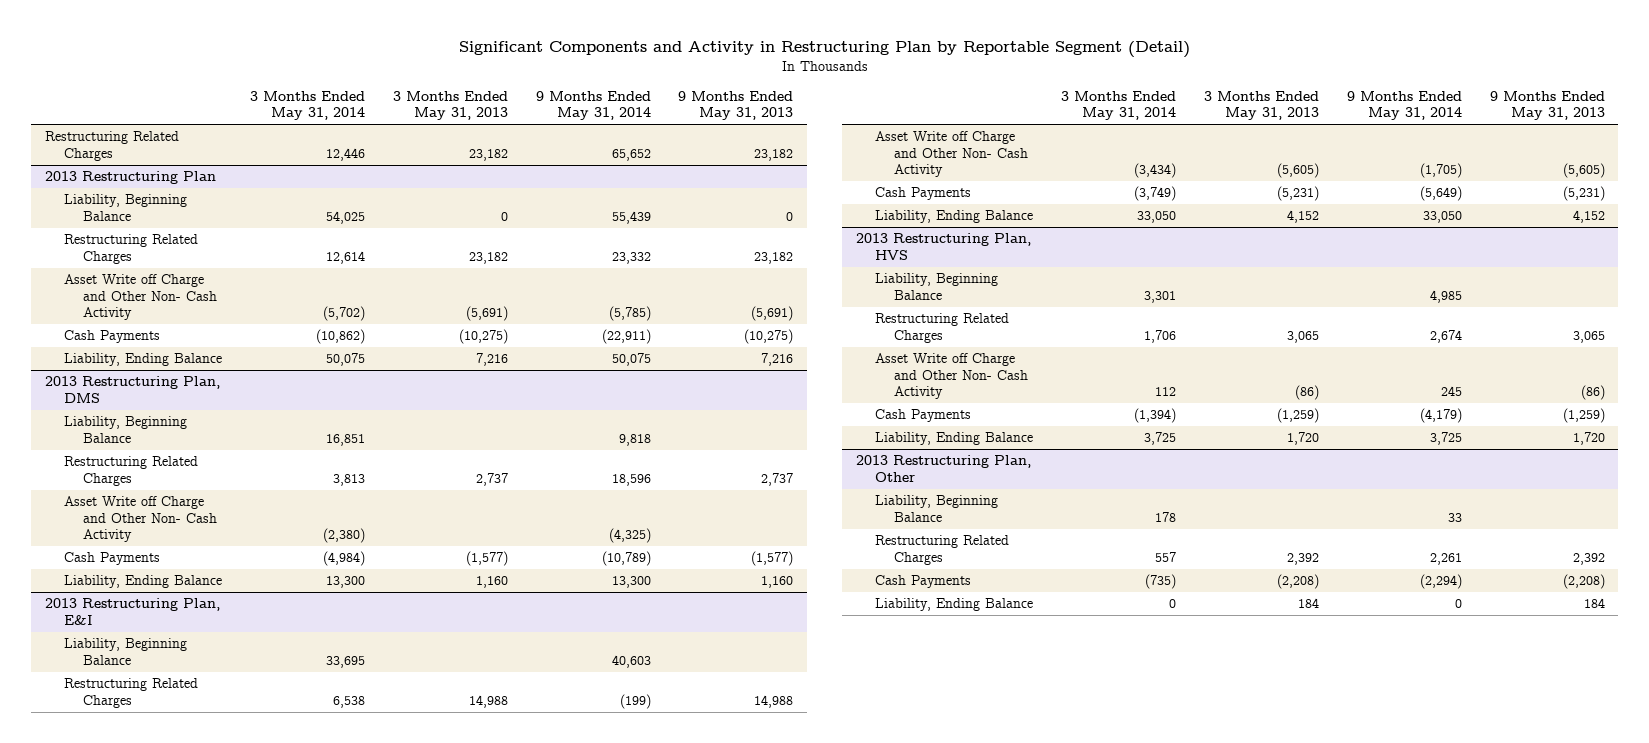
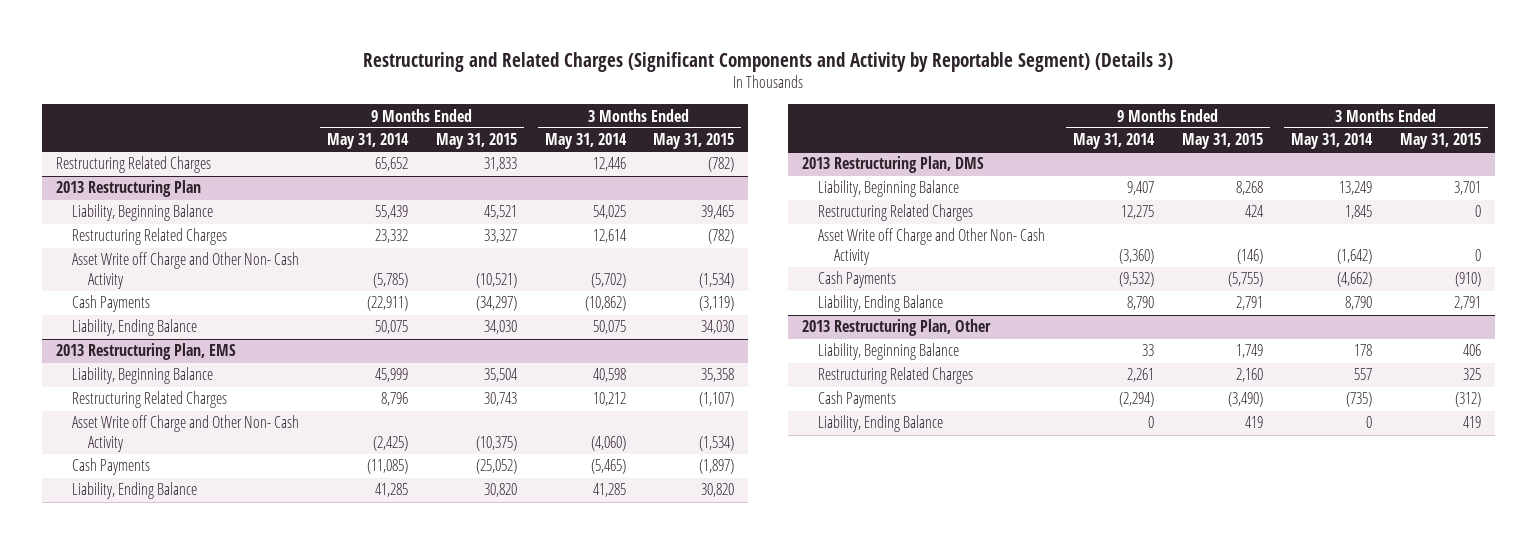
[458,41,1190,59] Significant Components and Activity in Restructuring Plan by Reportable Segment (Detail) -> [363,51,1174,72] Restructuring and Related Charges (Significant Components and Activity by Reportable Segment) (Details 3)
[392,91,508,121] 3 Months Ended May 31, 2013 -> none
[678,91,794,121] 9 Months Ended May 31, 2013 -> none
none -> [435,133,517,150] May 31, 2015
none -> [653,133,735,150] May 31, 2015
none -> [55,343,236,361] 2013 Restructuring Plan, EMS
none -> [71,367,213,385] Liability, Beginning Balance
none -> [71,391,227,409] Restructuring Related Charges
none -> [71,415,299,452] Asset Write off Charge and Other Non- Cash Activity
none -> [71,458,150,476] Cash Payments
none -> [71,482,197,500] Liability, Ending Balance
[44,598,220,625] 2013 Restructuring Plan, E&I -> none
[63,638,187,665] Liability, Beginning Balance -> none
[63,678,198,708] Restructuring Related Charges -> none
[875,131,1029,177] Asset Write off Charge and Other Non- Cash Activity -> none
[875,187,972,201] Cash Payments -> none
[875,210,1034,224] Liability, Ending Balance -> none
[855,233,1031,260] 2013 Restructuring Plan, HVS -> none
[875,273,999,300] Liability, Beginning Balance -> none
[875,313,1010,343] Restructuring Related Charges -> none
[875,353,1029,399] Asset Write off Charge and Other Non- Cash Activity -> none
[875,409,972,423] Cash Payments -> none
[875,432,1034,446] Liability, Ending Balance -> none
[325,433,365,446] 16,851 -> [1339,181,1373,196] 13,249
[618,433,651,446] 9,818 -> [1127,181,1155,196] 9,407
[332,473,365,486] 3,813 -> [1345,205,1373,220] 1,845
[611,473,651,486] 18,596 -> [1121,205,1155,220] 12,275
[322,527,365,543] (2,380) -> [1337,248,1373,264] (1,642)
[608,527,651,543] (4,325) -> [1119,248,1155,264] (3,360)
[322,551,365,567] (4,984) -> [1337,272,1373,288] (4,662)
[601,551,651,567] (10,789) -> [1119,272,1155,288] (9,532)
[325,576,365,589] 13,300 -> [1345,296,1373,311] 8,790
[611,576,651,589] 13,300 -> [1127,296,1155,311] 8,790

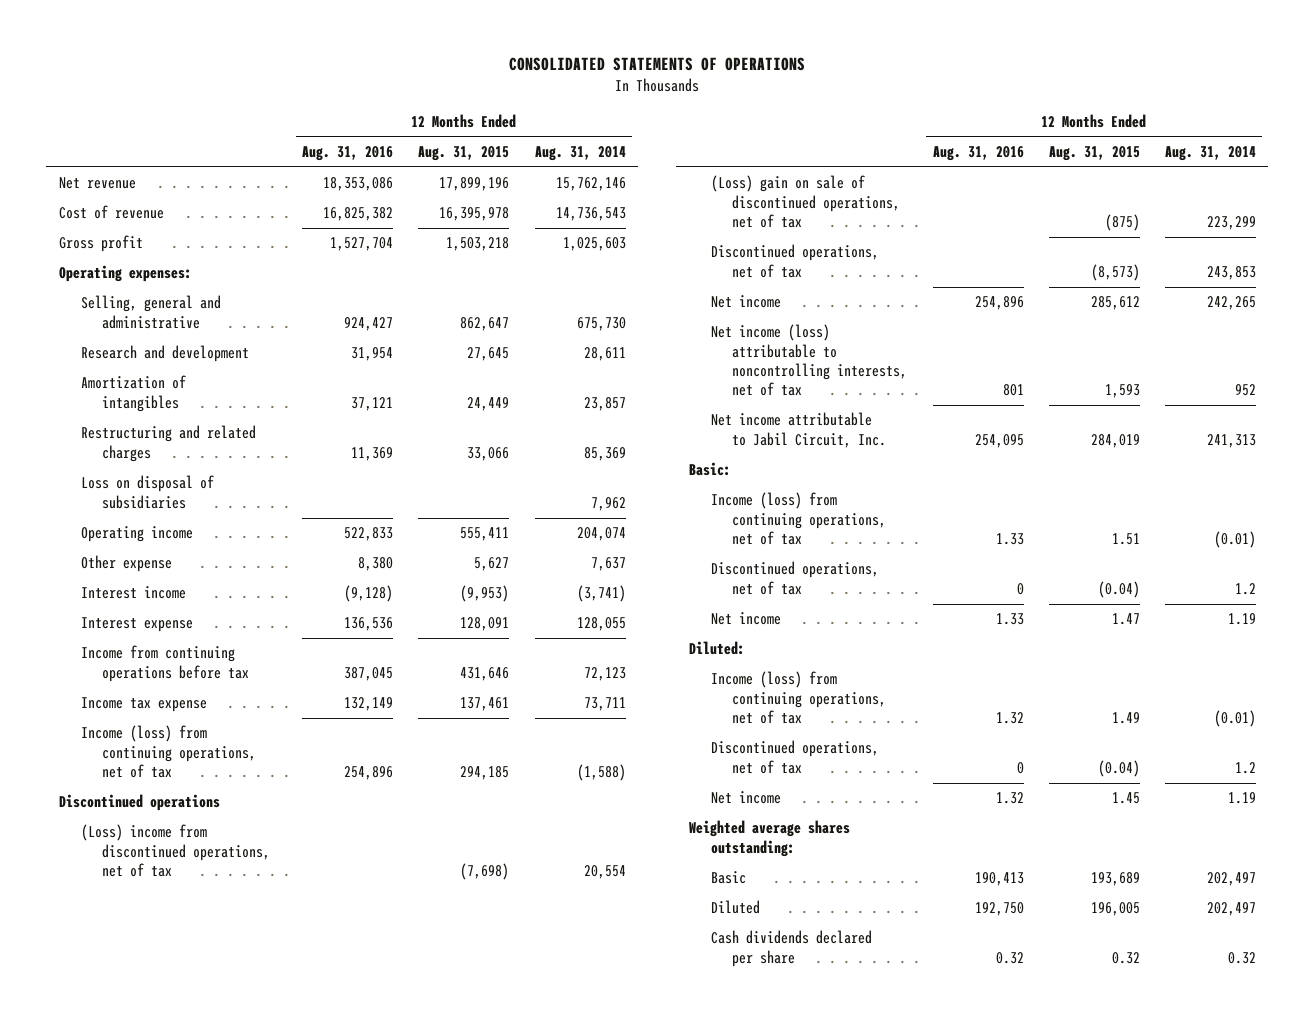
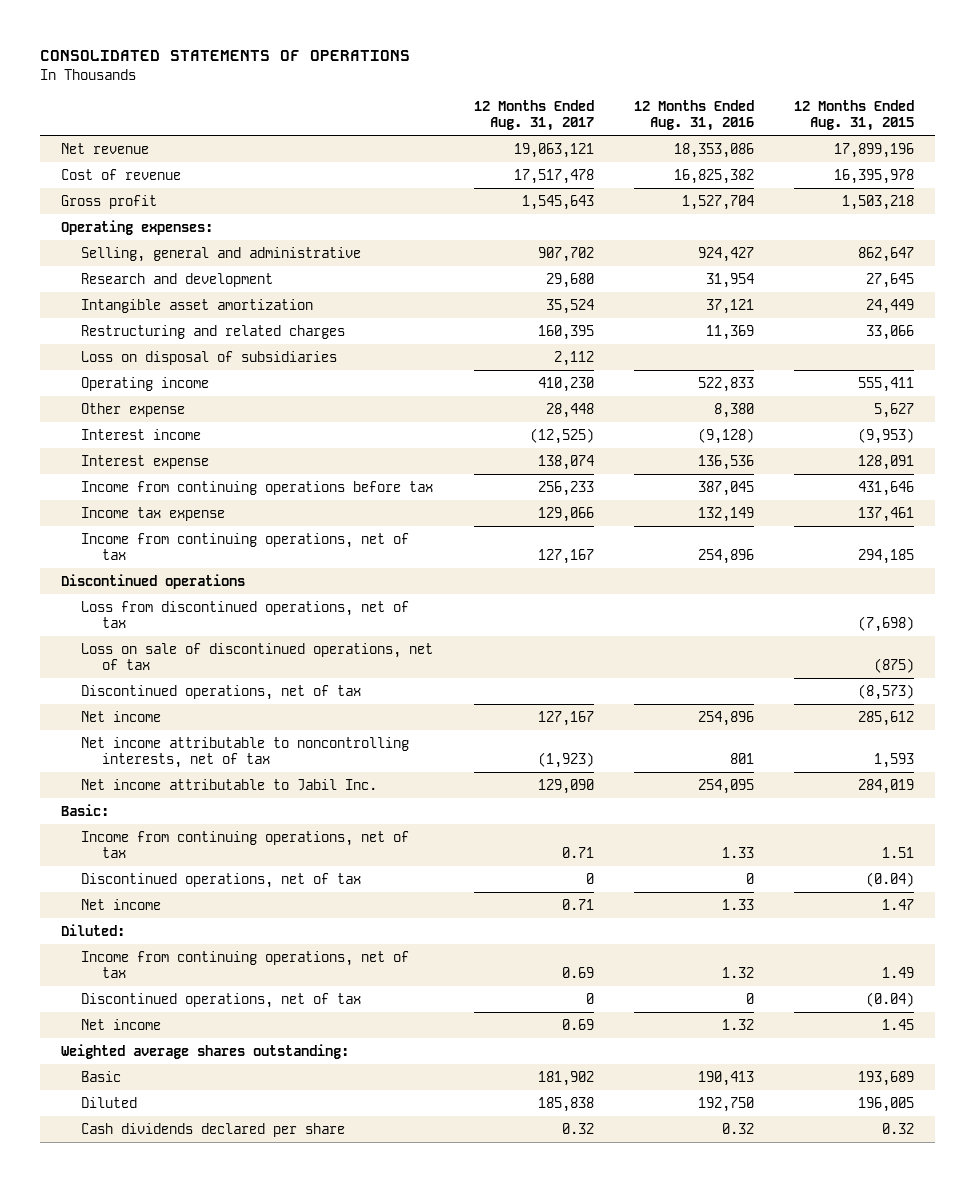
[534,145,626,161] Aug. 31, 2014 -> none
none -> [473,100,594,131] 12 Months Ended Aug. 31, 2017
[80,375,186,412] Amortization of intangibles -> [81,298,314,313] Intangible asset amortization
[80,725,257,779] Income (loss) from continuing operations, net of tax -> [81,532,410,560] Income from continuing operations, net of tax
[80,824,271,878] (Loss) income from discontinued operations, net of tax -> [81,600,410,628] Loss from discontinued operations, net of tax
[710,175,901,229] (Loss) gain on sale of discontinued operations, net of tax -> [81,642,434,670] Loss on sale of discontinued operations, net of tax
[710,324,908,397] Net income (loss) attributable to noncontrolling interests, net of tax -> [81,736,410,768] Net income attributable to noncontrolling interests, net of tax
[710,412,887,448] Net income attributable to Jabil Circuit, Inc. -> [81,778,378,791] Net income attributable to Jabil Inc.
[710,492,887,546] Income (loss) from continuing operations, net of tax -> [81,830,410,858] Income from continuing operations, net of tax
[710,671,887,725] Income (loss) from continuing operations, net of tax -> [81,950,410,978] Income from continuing operations, net of tax

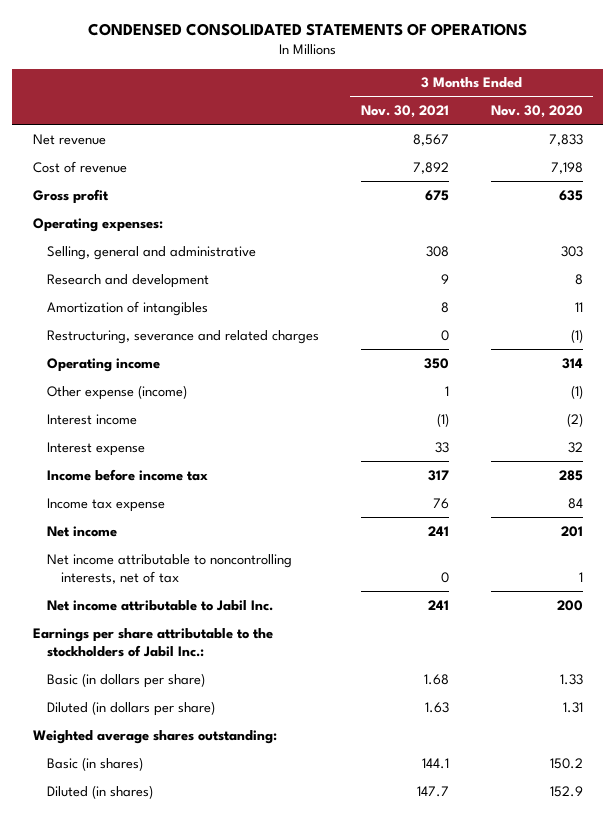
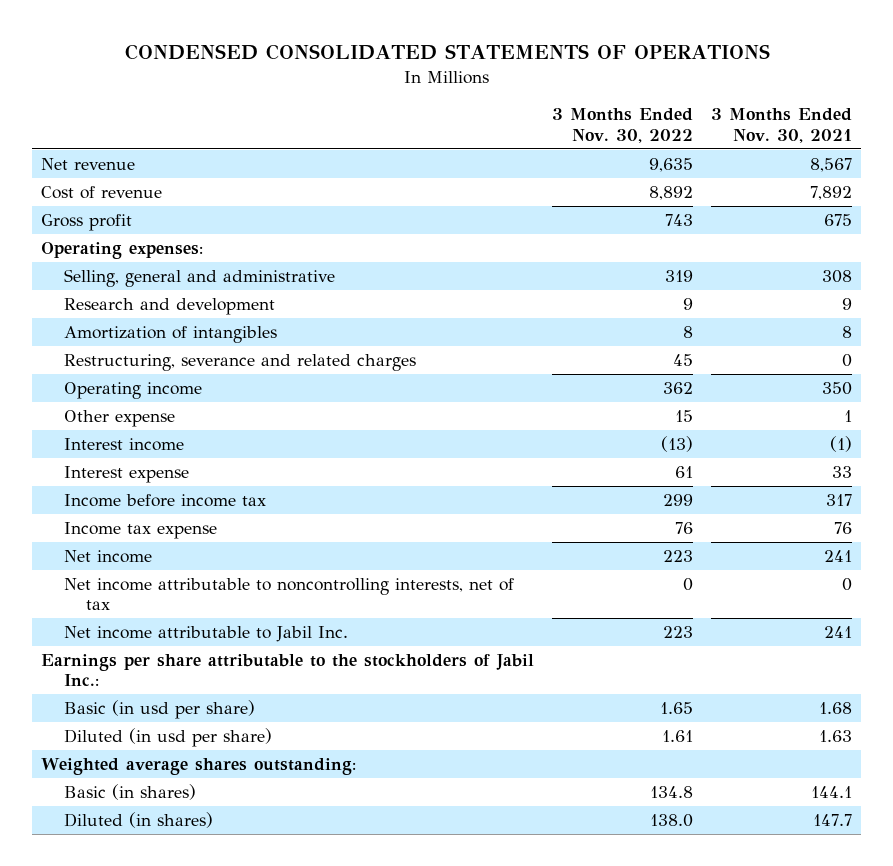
[490,105,583,119] Nov. 30, 2020 -> none
none -> [552,108,694,143] 3 Months Ended Nov. 30, 2022
[46,384,187,400] Other expense (income) -> [63,409,175,427] Other expense
[46,672,205,688] Basic (in dollars per share) -> [63,699,255,719] Basic (in usd per share)
[46,700,215,716] Diluted (in dollars per share) -> [63,727,272,747] Diluted (in usd per share)

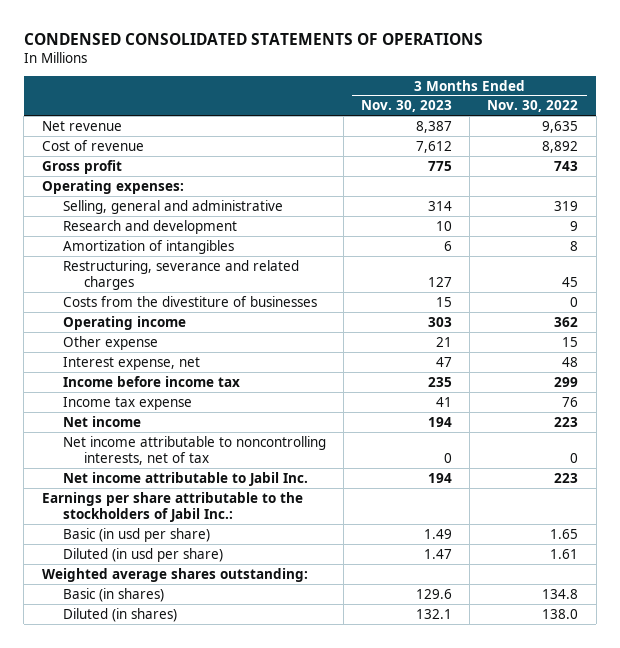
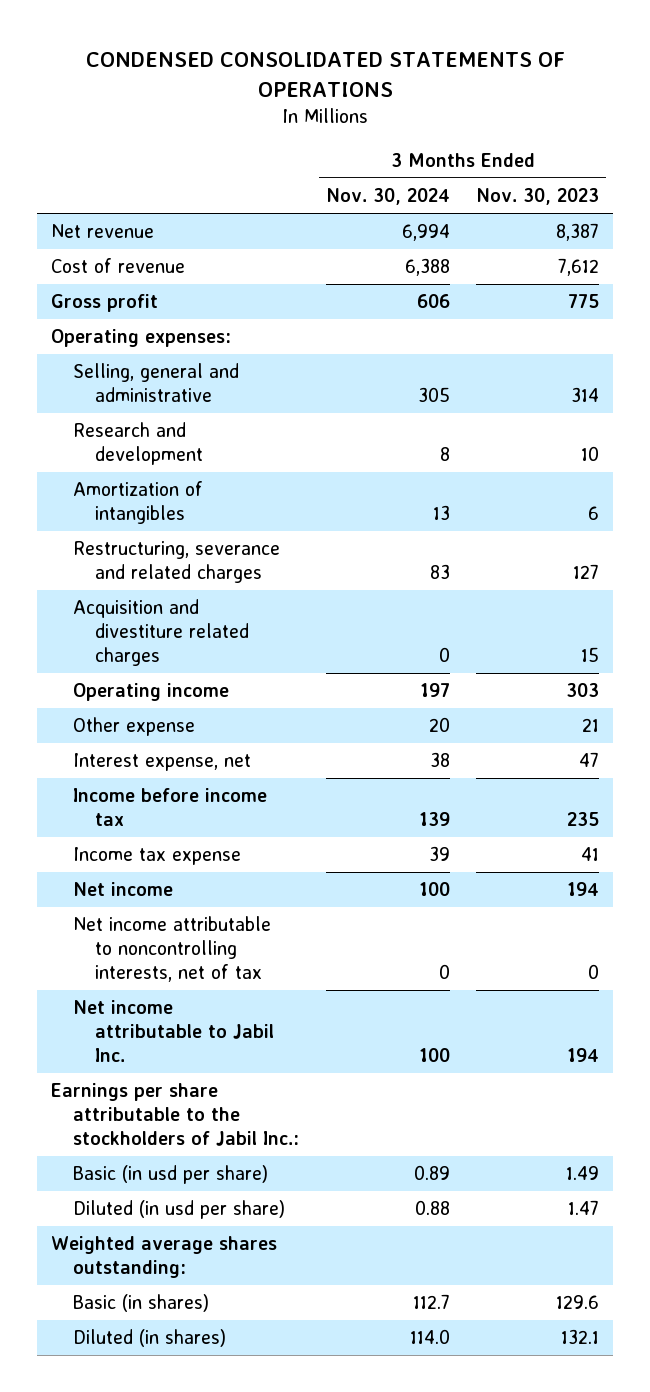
[487,100,579,113] Nov. 30, 2022 -> none
none -> [325,188,450,206] Nov. 30, 2024
[62,295,317,307] Costs from the divestiture of businesses -> none
none -> [73,599,250,667] Acquisition and divestiture related charges

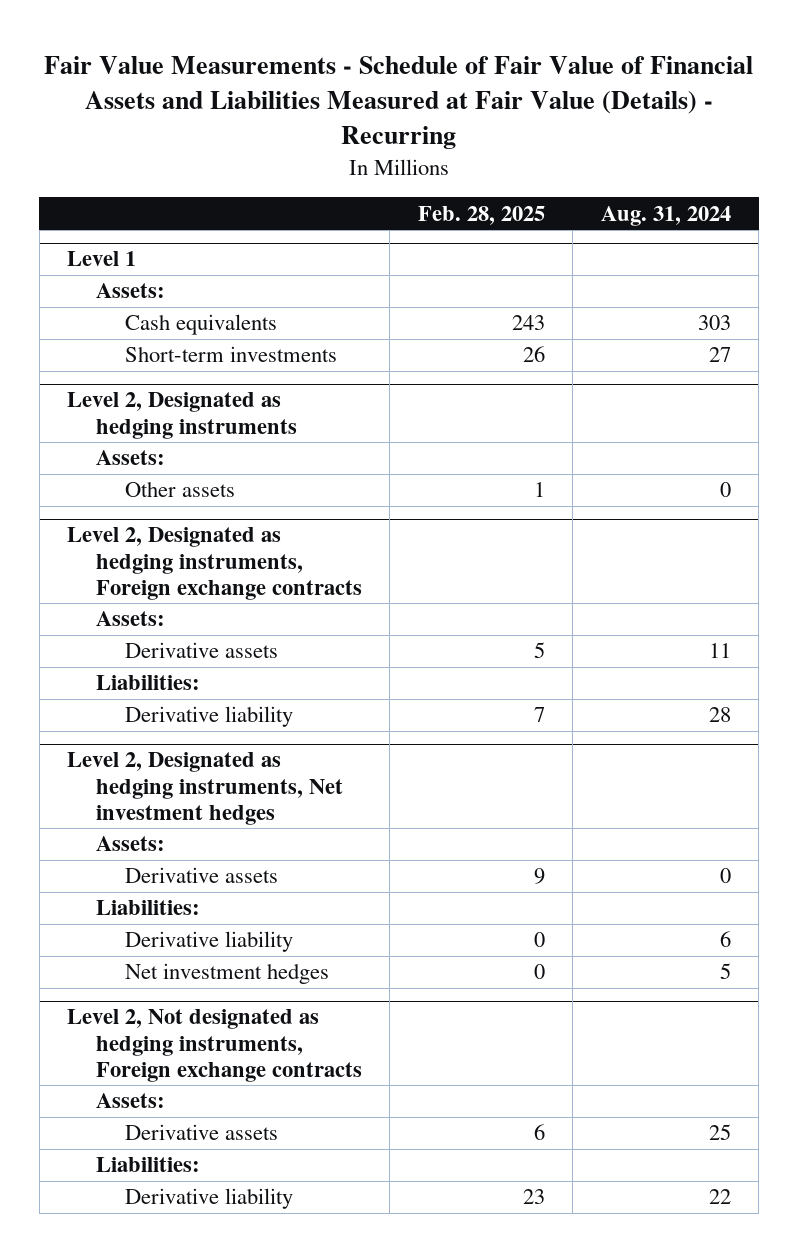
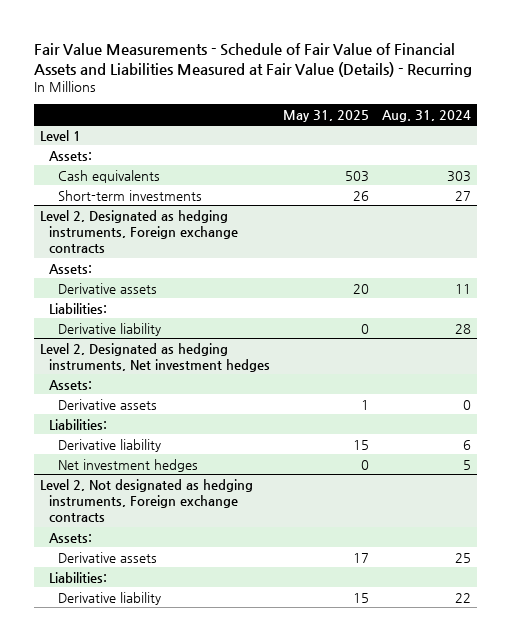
[417,205,545,225] Feb. 28, 2025 -> none
none -> [283,109,370,122] May 31, 2025
[66,392,297,439] Level 2, Designated as hedging instruments -> none
[95,450,165,466] Assets: -> none
[125,481,236,498] Other assets -> none

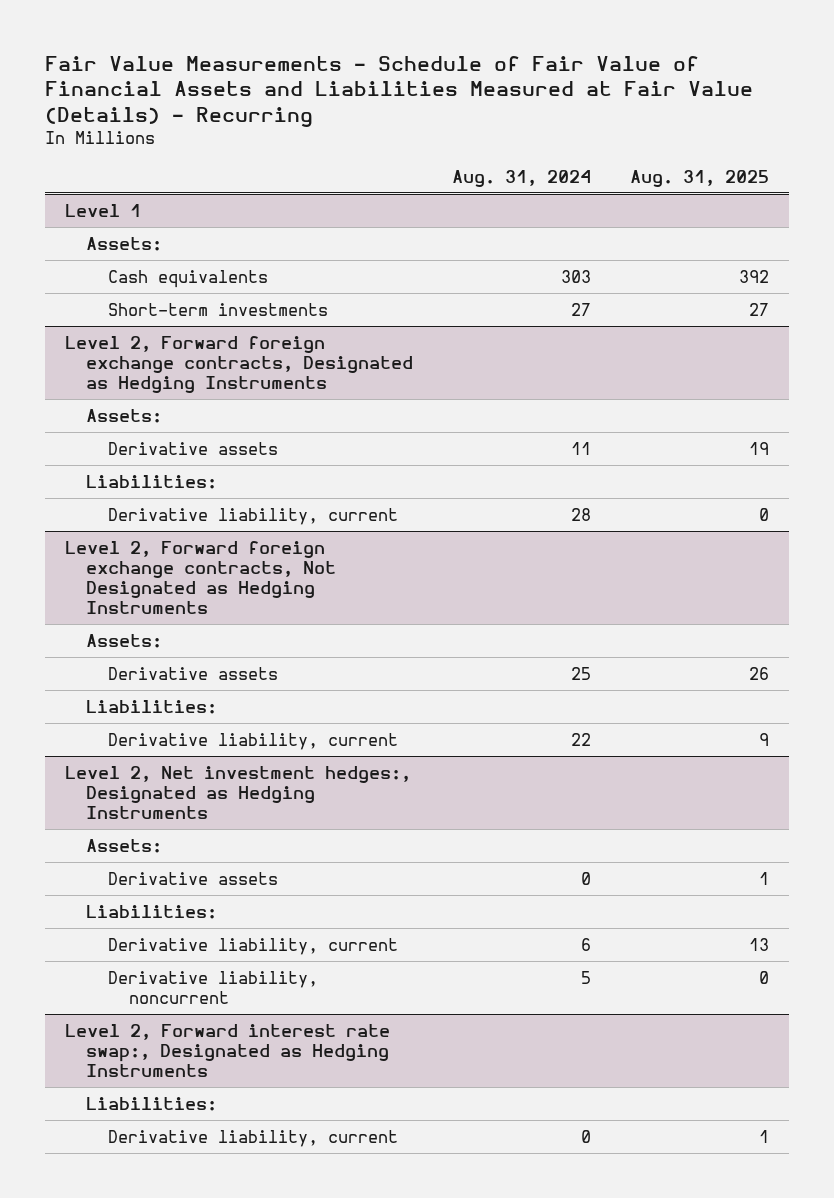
[283,109,370,122] May 31, 2025 -> none
none -> [630,169,770,187] Aug. 31, 2025
[40,209,239,253] Level 2, Designated as hedging instruments, Foreign exchange contracts -> [64,335,414,393] Level 2, Forward foreign exchange contracts, Designated as Hedging Instruments
[40,342,271,372] Level 2, Designated as hedging instruments, Net investment hedges -> none
[58,322,162,336] Derivative liability -> [107,507,398,525] Derivative liability, current
none -> [64,540,337,614] Level 2, Forward foreign exchange contracts, Not Designated as Hedging Instruments
[463,399,472,410] 0 -> [571,666,592,680] 25
[58,458,199,472] Net investment hedges -> none
[40,478,254,522] Level 2, Not designated as hedging instruments, Foreign exchange contracts -> none
[58,438,162,452] Derivative liability -> [107,732,398,750] Derivative liability, current
[463,439,472,450] 6 -> [571,732,592,746] 22
none -> [64,765,411,819] Level 2, Net investment hedges:, Designated as Hedging Instruments
[455,552,472,563] 25 -> [581,871,592,885] 0
[58,591,162,605] Derivative liability -> [107,937,398,955] Derivative liability, current
[455,592,472,603] 22 -> [581,937,592,951] 6
none -> [107,970,318,1004] Derivative liability, noncurrent
none -> [64,1023,390,1077] Level 2, Forward interest rate swap:, Designated as Hedging Instruments
none -> [86,1096,218,1111] Liabilities:
none -> [107,1129,398,1147] Derivative liability, current

